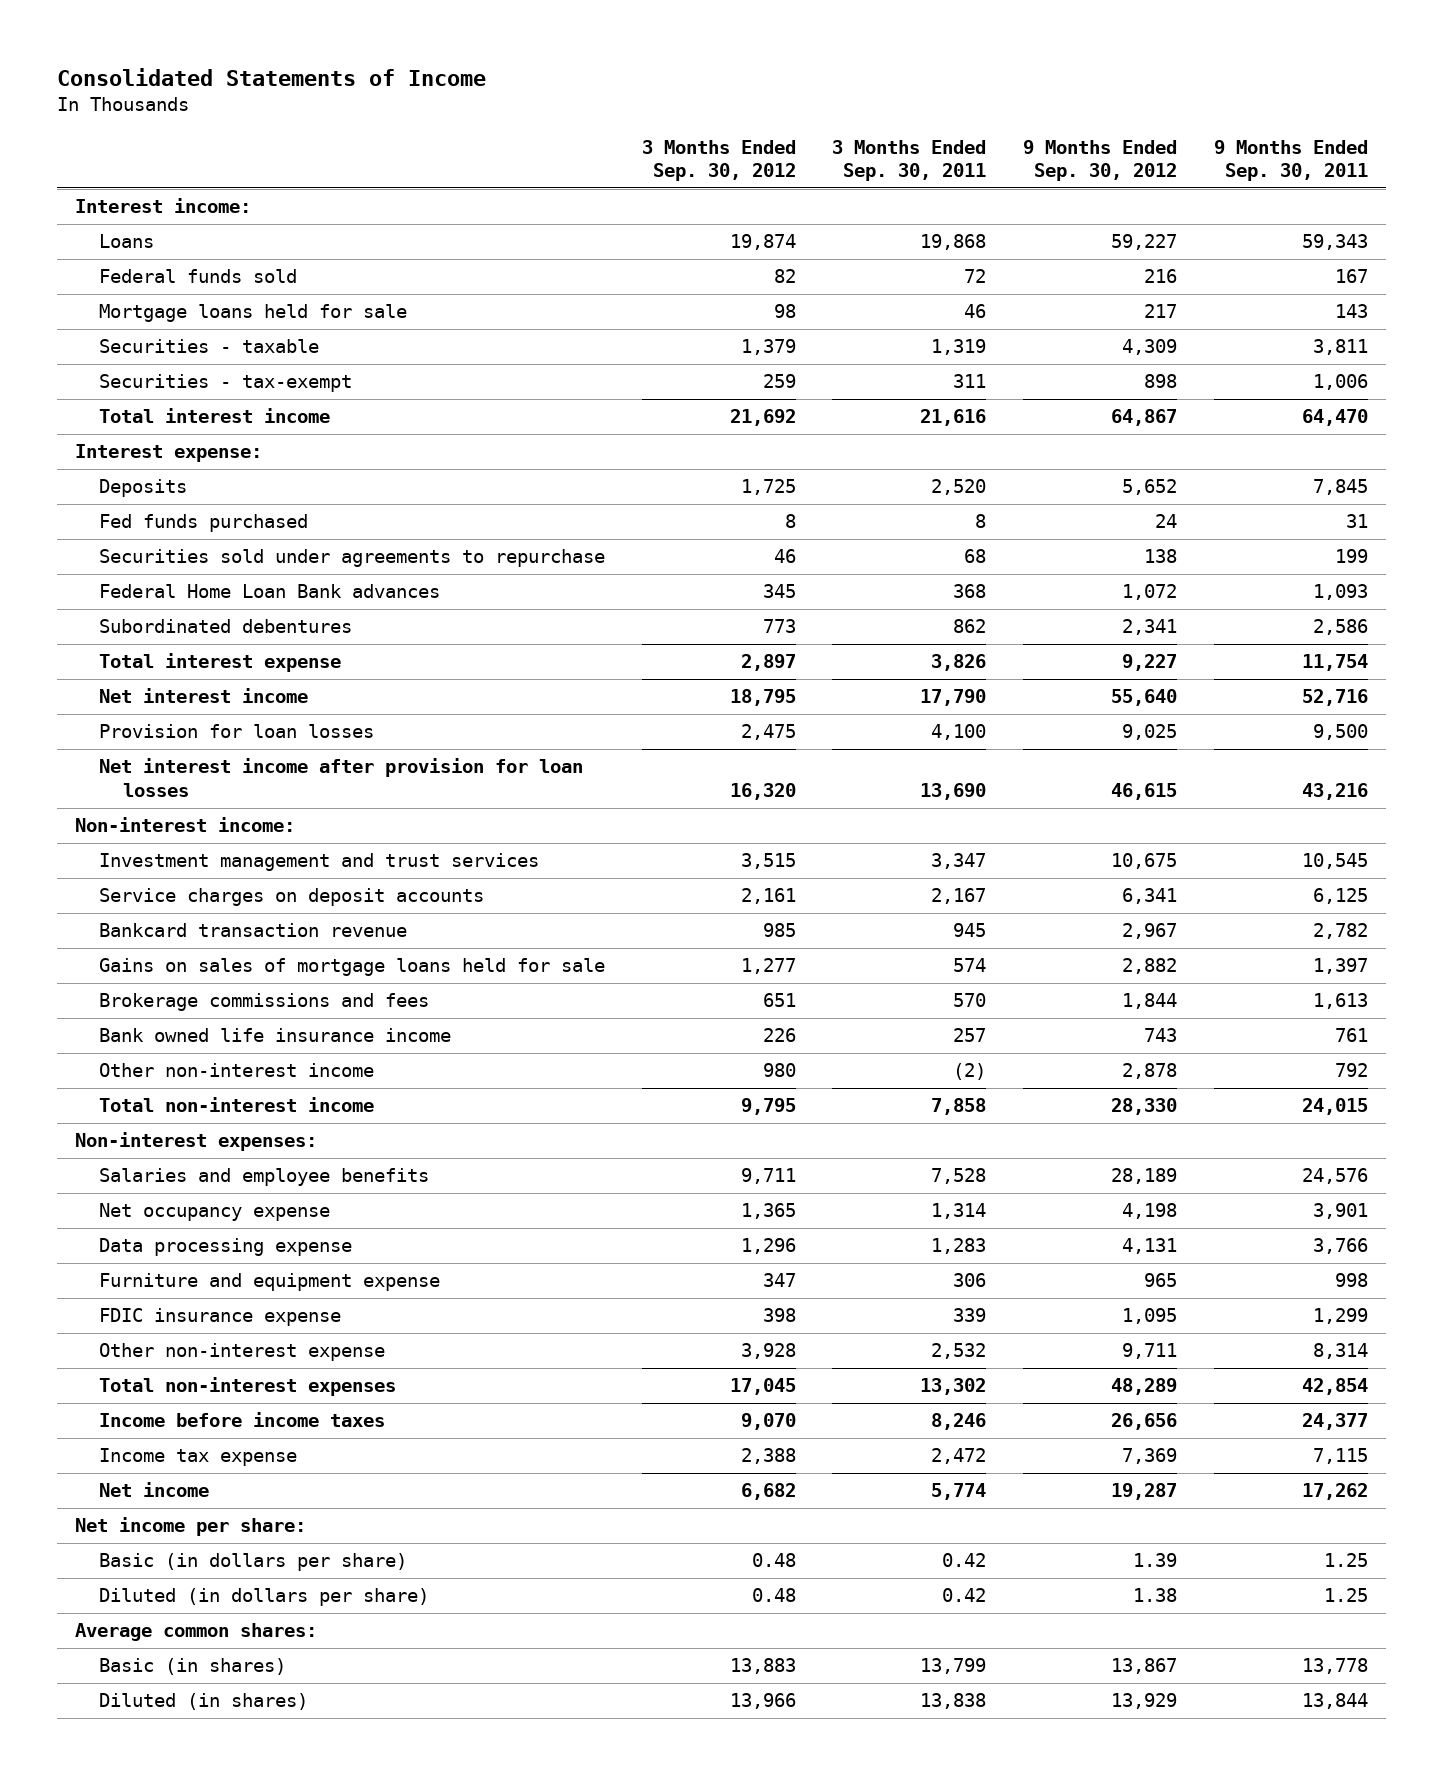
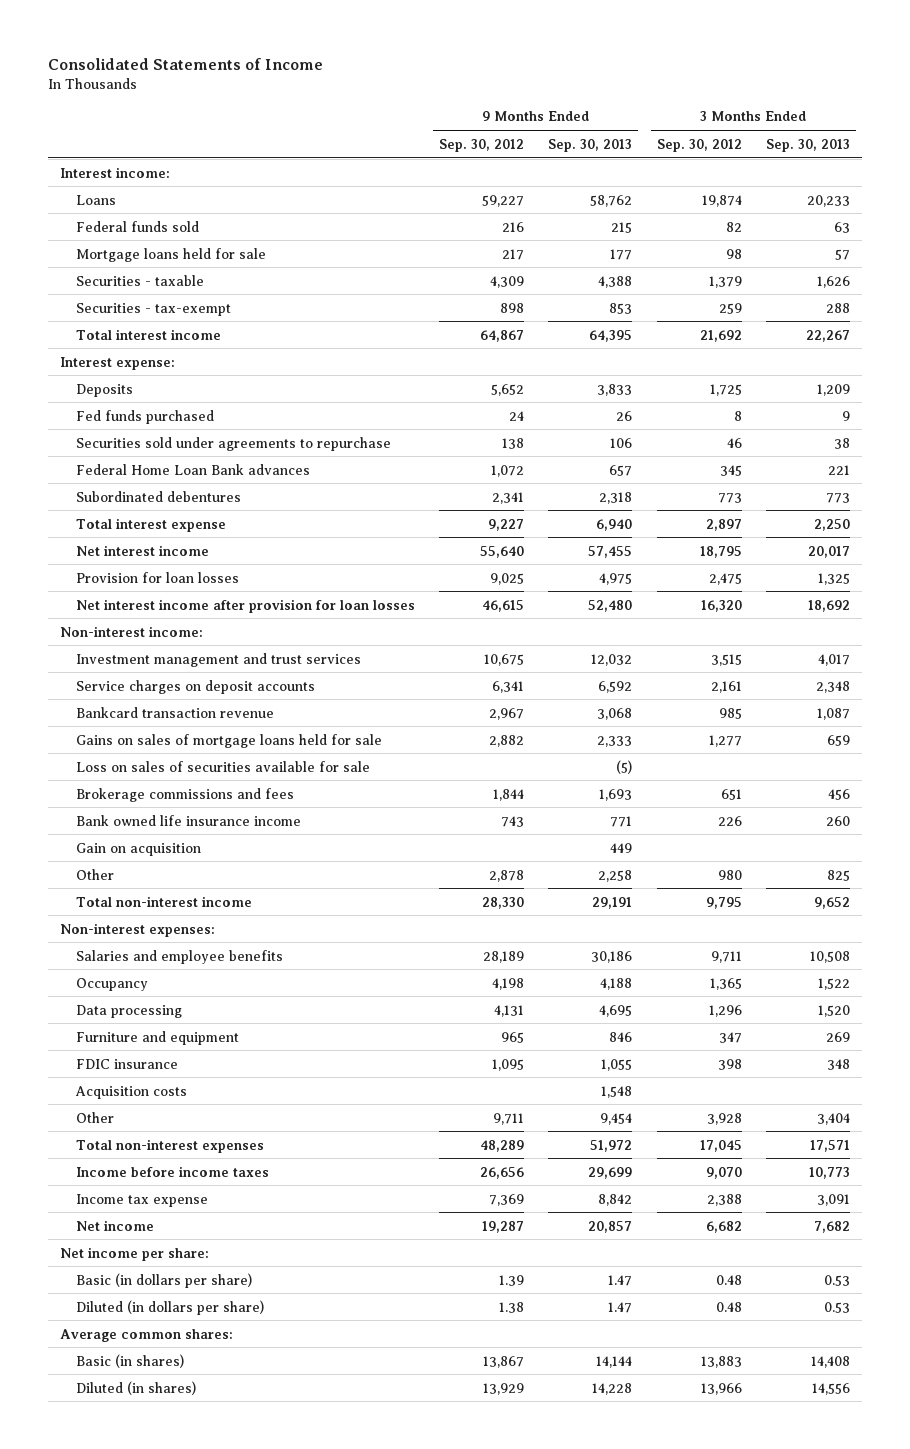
[832,139,987,182] 3 Months Ended Sep. 30, 2011 -> none
[1213,139,1368,182] 9 Months Ended Sep. 30, 2011 -> none
none -> [548,138,633,152] Sep. 30, 2013
none -> [765,138,850,152] Sep. 30, 2013
none -> [75,760,370,772] Loss on sales of securities available for sale
none -> [75,842,201,856] Gain on acquisition
[99,1063,375,1078] Other non-interest income -> [75,868,114,880] Other
[99,1203,331,1222] Net occupancy expense -> [75,977,148,991] Occupancy
[99,1238,353,1257] Data processing expense -> [75,1004,182,1018] Data processing
[99,1273,441,1292] Furniture and equipment expense -> [75,1030,239,1045] Furniture and equipment
[99,1308,342,1327] FDIC insurance expense -> [75,1058,178,1069] FDIC insurance
none -> [74,1085,187,1099] Acquisition costs
[99,1343,386,1362] Other non-interest expense -> [75,1111,114,1123] Other

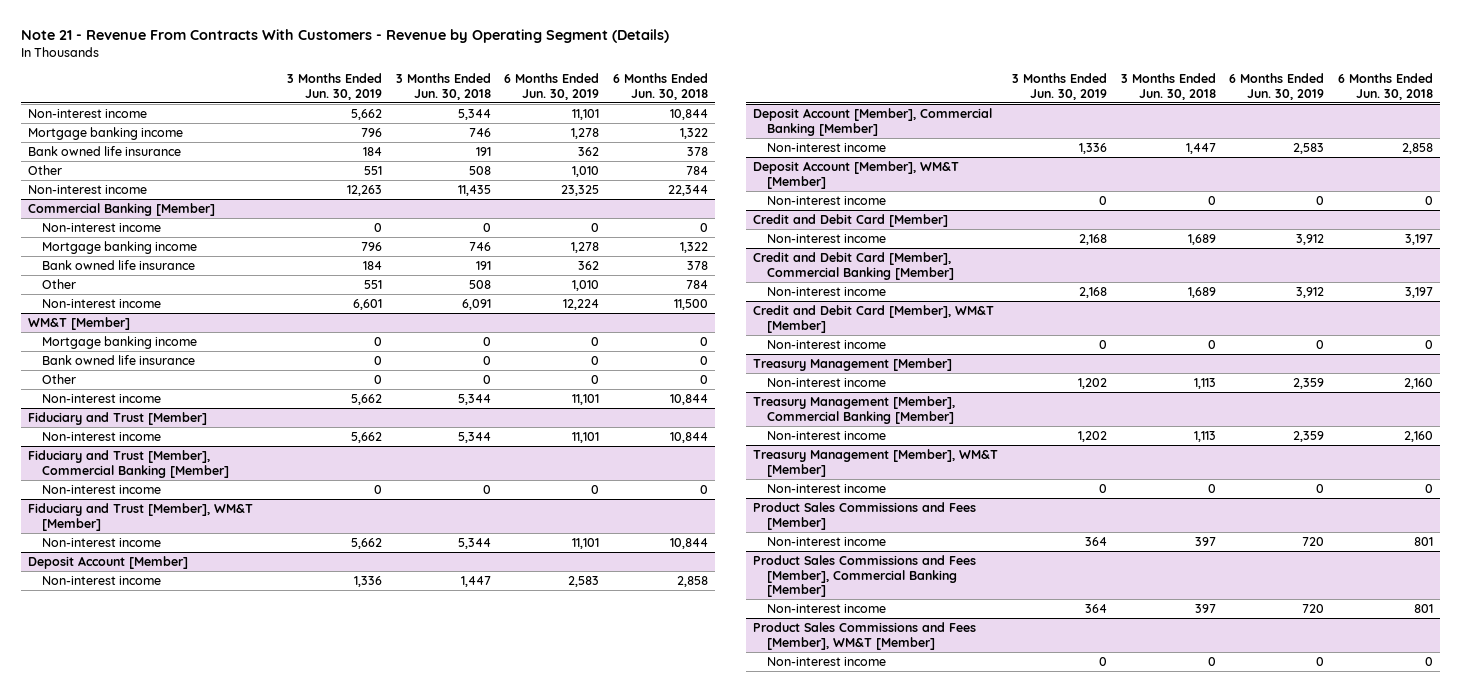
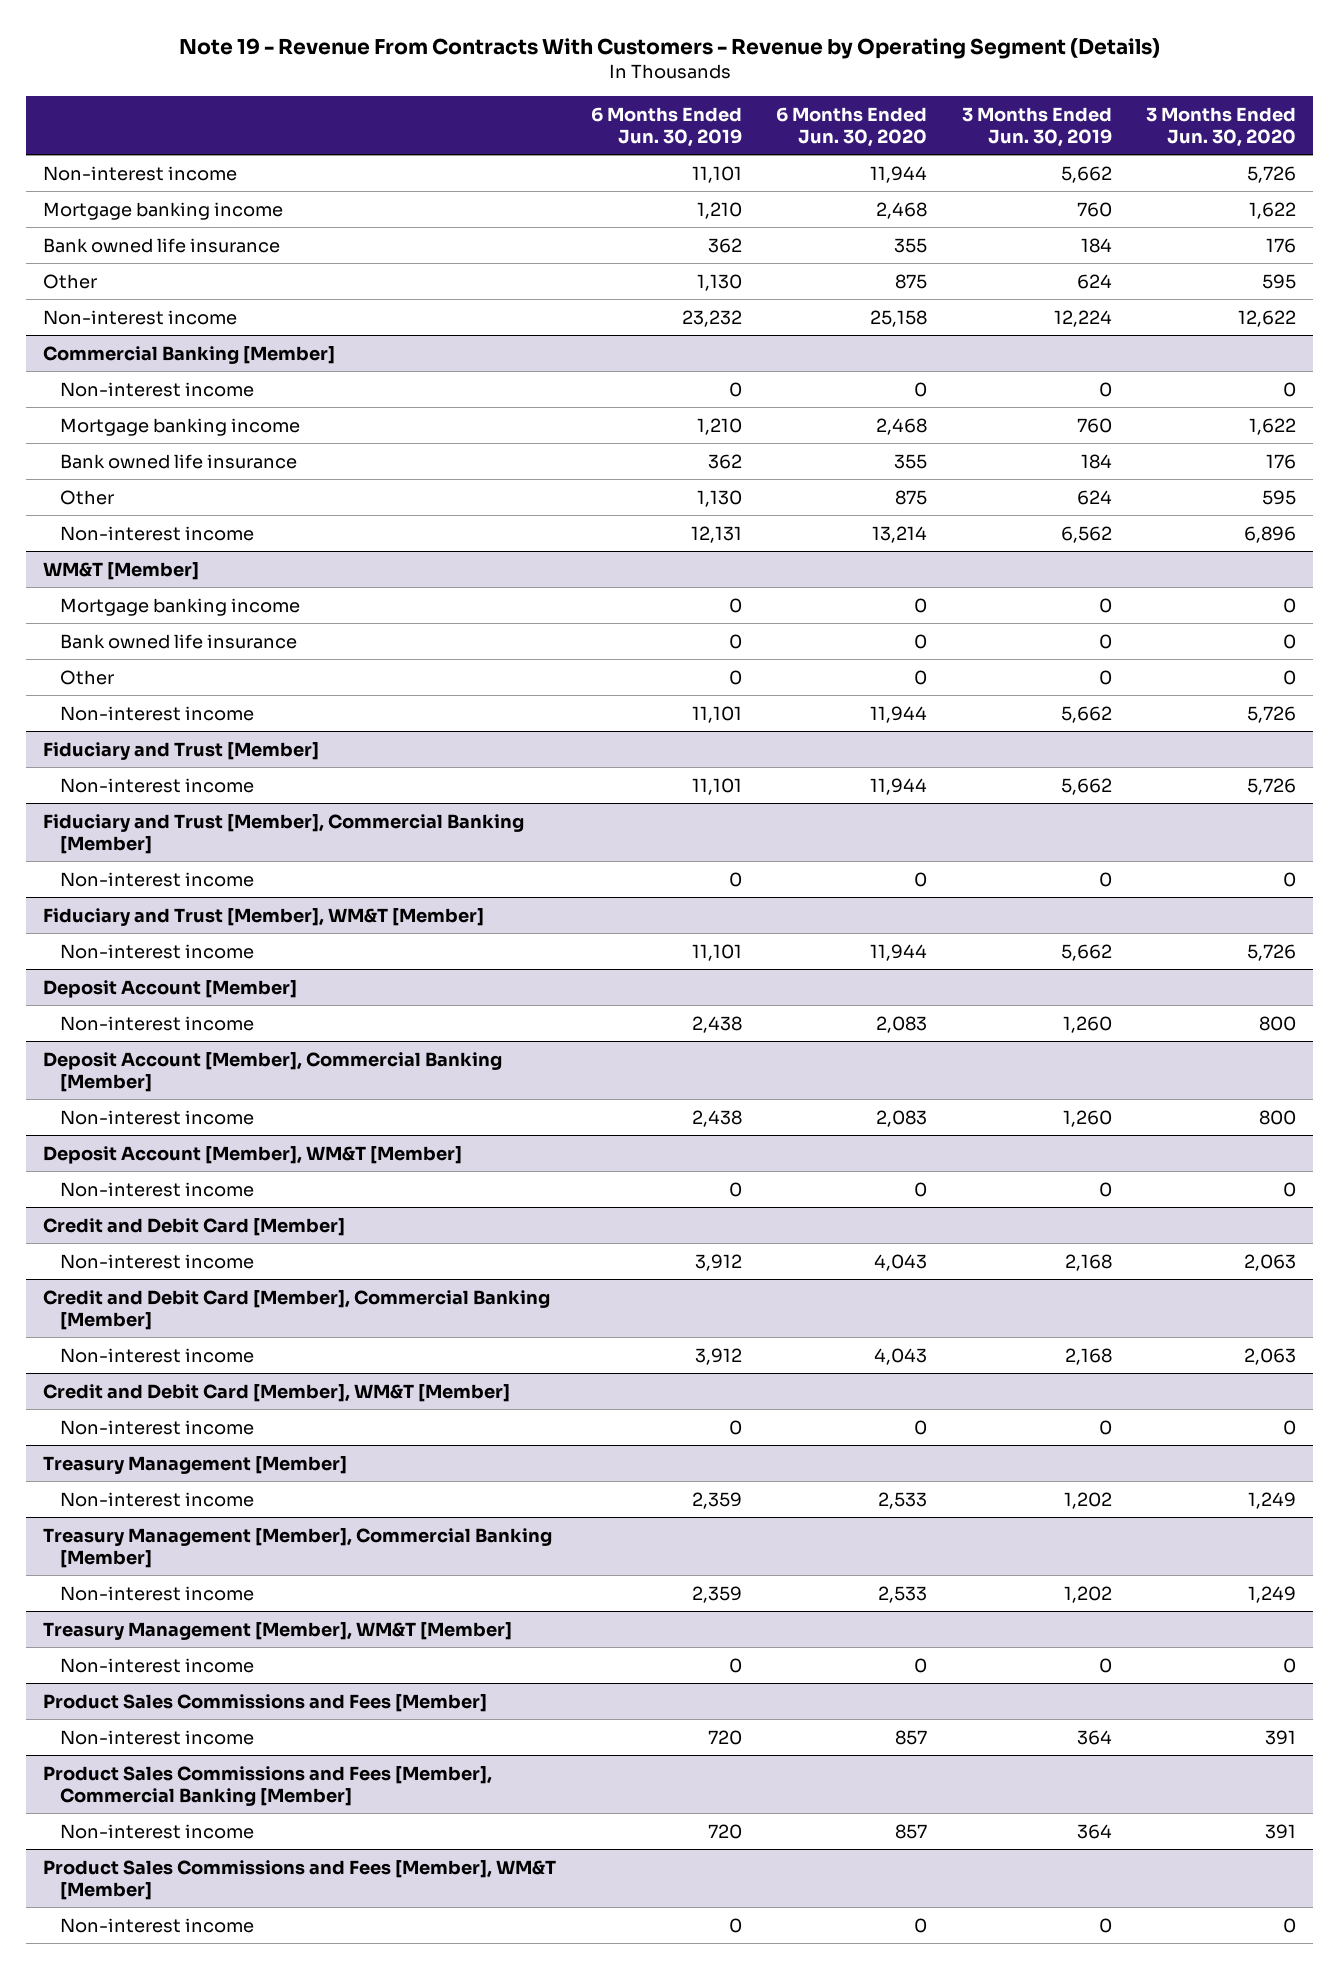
[21,29,670,44] Note 21 - Revenue From Contracts With Customers - Revenue by Operating Segment (Details) -> [178,37,1160,59] Note 19 - Revenue From Contracts With Customers - Revenue by Operating Segment (Details)
[395,73,491,101] 3 Months Ended Jun. 30, 2018 -> none
[613,73,709,101] 6 Months Ended Jun. 30, 2018 -> none
none -> [776,106,928,147] 6 Months Ended Jun. 30, 2020
none -> [1146,106,1297,147] 3 Months Ended Jun. 30, 2020
[360,127,382,137] 796 -> [1076,201,1112,217] 760
[571,127,600,139] 1,278 -> [696,201,742,219] 1,210
[363,165,382,175] 551 -> [1076,273,1112,289] 624
[572,165,600,177] 1,010 -> [696,273,742,291] 1,130
[346,184,382,196] 12,263 -> [1053,309,1112,327] 12,224
[561,184,600,196] 23,325 -> [681,309,742,327] 23,232
[360,241,382,251] 796 -> [1076,417,1112,433] 760
[571,241,600,253] 1,278 -> [696,417,742,435] 1,210
[363,279,382,289] 551 -> [1076,489,1112,505] 624
[572,279,600,291] 1,010 -> [696,489,742,507] 1,130
[352,298,382,310] 6,601 -> [1060,525,1112,543] 6,562
[563,298,600,310] 12,224 -> [690,525,742,543] 12,131
[353,575,382,587] 1,336 -> [1062,1015,1112,1033] 1,260
[568,575,600,587] 2,583 -> [691,1015,742,1033] 2,438
[1078,142,1107,154] 1,336 -> [1062,1109,1112,1127] 1,260
[1293,142,1325,154] 2,583 -> [691,1109,742,1127] 2,438

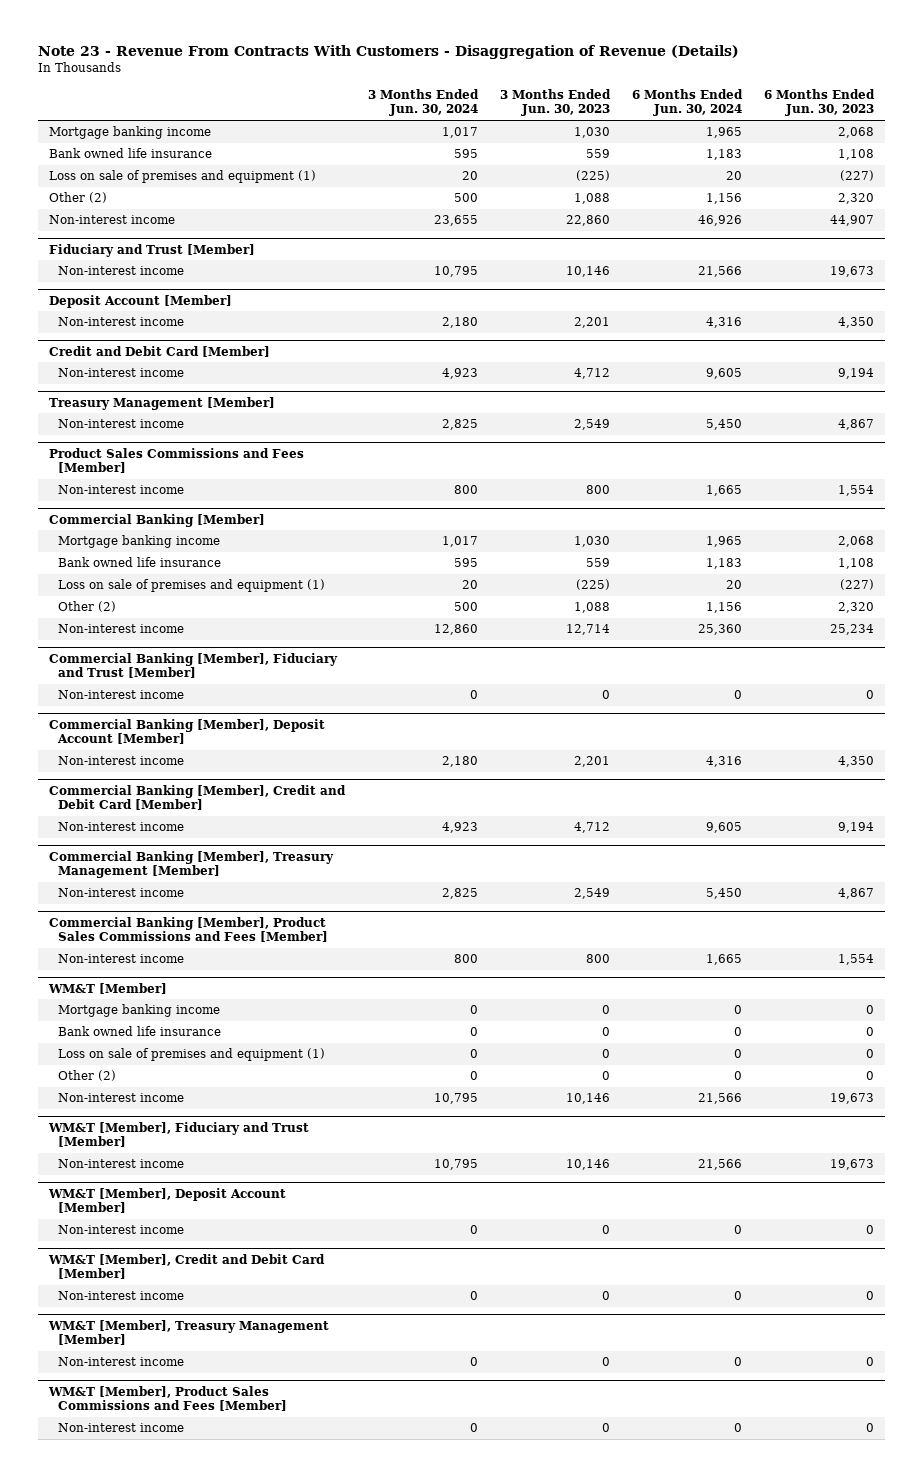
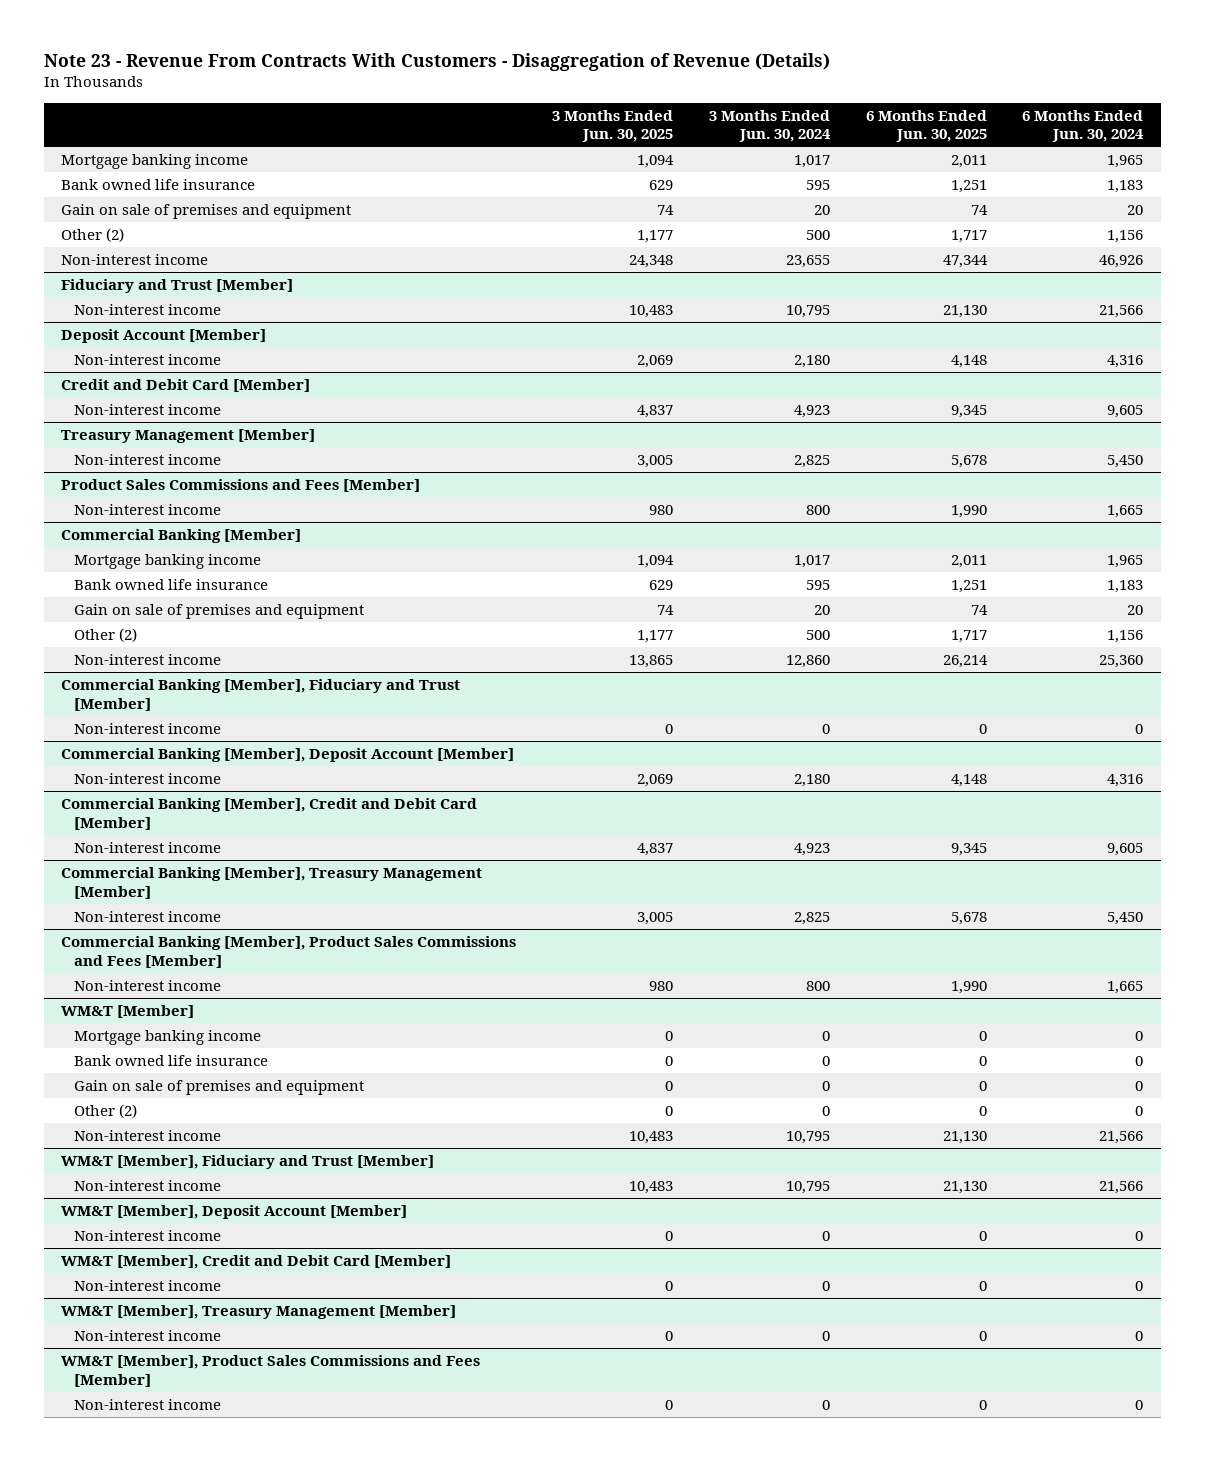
[499,89,611,117] 3 Months Ended Jun. 30, 2023 -> none
[763,89,875,117] 6 Months Ended Jun. 30, 2023 -> none
none -> [552,109,674,143] 3 Months Ended Jun. 30, 2025
none -> [865,109,987,143] 6 Months Ended Jun. 30, 2025
[49,170,317,184] Loss on sale of premises and equipment (1) -> [61,203,352,219] Gain on sale of premises and equipment
[57,579,325,593] Loss on sale of premises and equipment (1) -> [74,603,365,619] Gain on sale of premises and equipment
[57,1048,325,1062] Loss on sale of premises and equipment (1) -> [74,1079,365,1095] Gain on sale of premises and equipment

